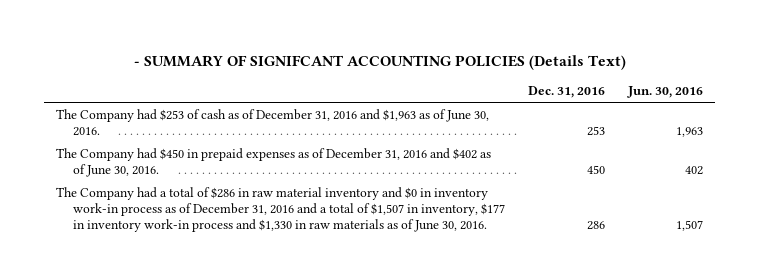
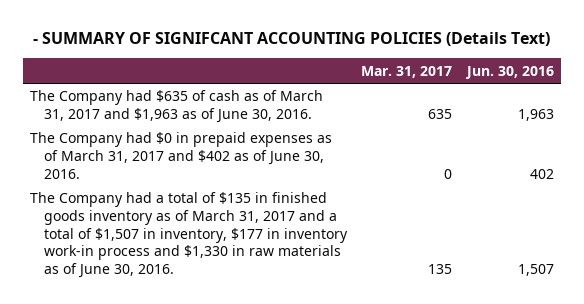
[528,86,606,99] Dec. 31, 2016 -> none
none -> [361,65,453,78] Mar. 31, 2017
[56,108,490,136] The Company had $253 of cash as of December 31, 2016 and $1,963 as of June 30, 2016. -> [30,90,324,123] The Company had $635 of cash as of March 31, 2017 and $1,963 as of June 30, 2016.
[56,147,492,177] The Company had $450 in prepaid expenses as of December 31, 2016 and $402 as of June 30, 2016. -> [30,132,333,179] The Company had $0 in prepaid expenses as of March 31, 2017 and $402 as of June 30, 2016.
[56,186,506,232] The Company had a total of $286 in raw material inventory and $0 in inventory work-in process as of December 31, 2016 and a total of $1,507 in inventory, $177 in inventory work-in process and $1,330 in raw materials as of June 30, 2016. -> [30,192,348,278] The Company had a total of $135 in finished goods inventory as of March 31, 2017 and a total of $1,507 in inventory, $177 in inventory work-in process and $1,330 in raw materials as of June 30, 2016.

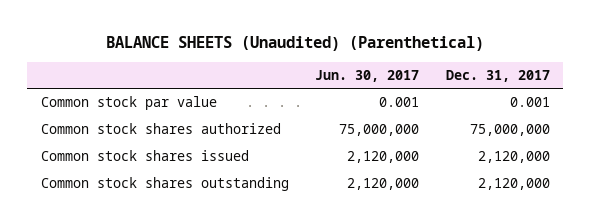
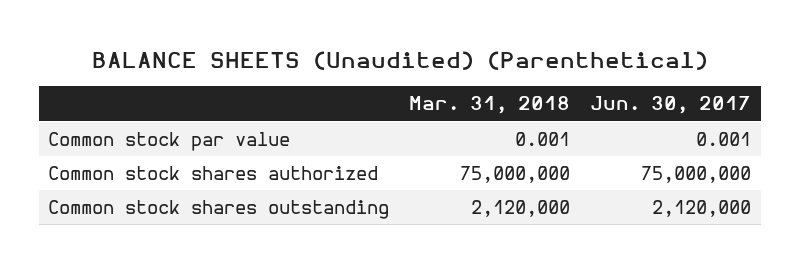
[445,69,550,82] Dec. 31, 2017 -> none
none -> [409,96,571,115] Mar. 31, 2018
[40,150,249,162] Common stock shares issued -> none

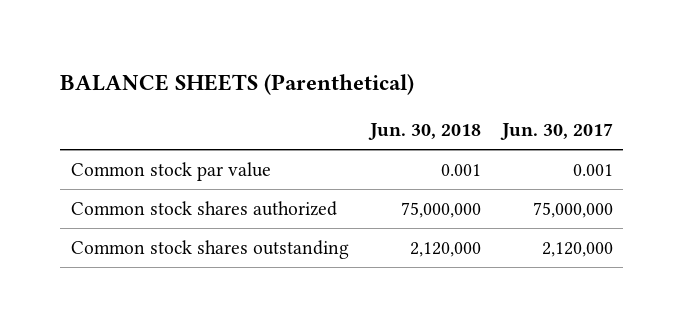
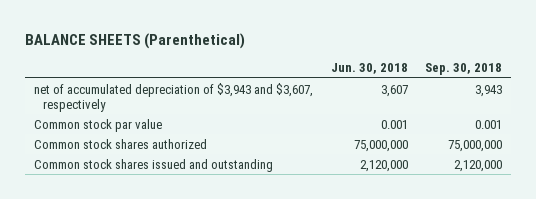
[499,122,613,140] Jun. 30, 2017 -> none
none -> [425,63,503,76] Sep. 30, 2018
none -> [33,82,313,112] net of accumulated depreciation of $3,943 and $3,607, respectively
[70,240,349,260] Common stock shares outstanding -> [33,158,273,172] Common stock shares issued and outstanding

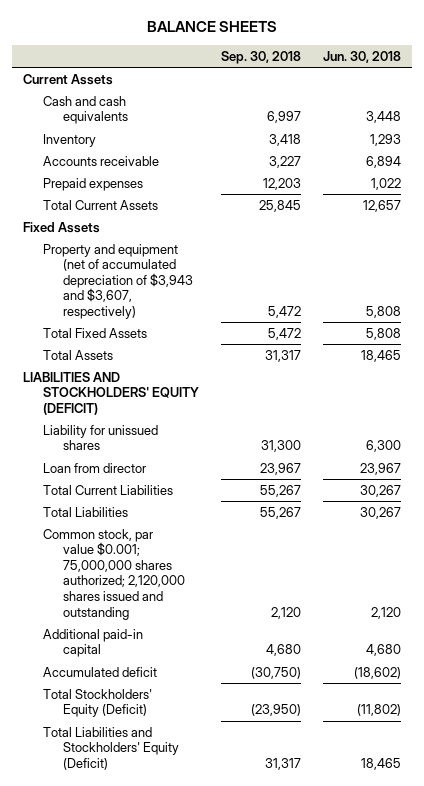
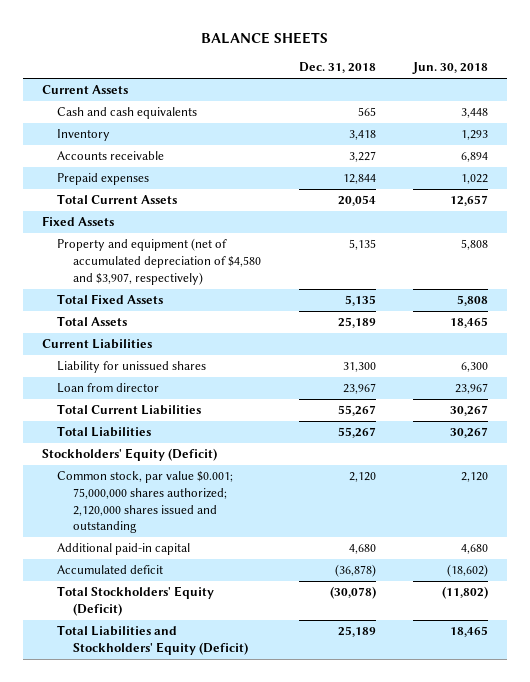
[220,50,301,64] Sep. 30, 2018 -> none
none -> [298,62,376,74] Dec. 31, 2018
[42,243,193,319] Property and equipment (net of accumulated depreciation of $3,943 and $3,607, respectively) -> [57,238,261,285] Property and equipment (net of accumulated depreciation of $4,580 and $3,907, respectively)
[22,371,199,415] LIABILITIES AND STOCKHOLDERS' EQUITY (DEFICIT) -> none
none -> [42,339,153,350] Current Liabilities
none -> [42,448,218,462] Stockholders' Equity (Deficit)

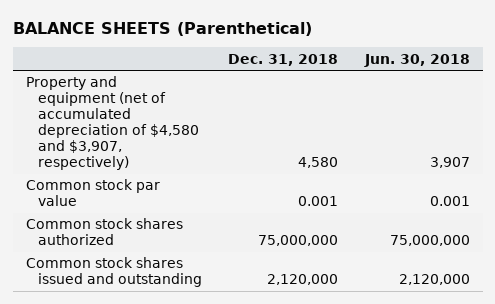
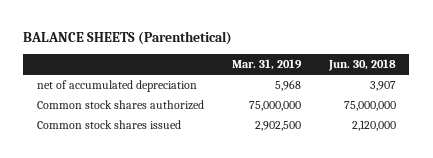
[228,53,339,66] Dec. 31, 2018 -> none
none -> [231,59,302,71] Mar. 31, 2019
[25,179,160,207] Common stock par value -> none
[25,76,200,171] Property and equipment (net of accumulated depreciation of $4,580 and $3,907, respectively) -> [37,80,198,93] net of accumulated depreciation
[25,257,203,288] Common stock shares issued and outstanding -> [37,120,182,130] Common stock shares issued

